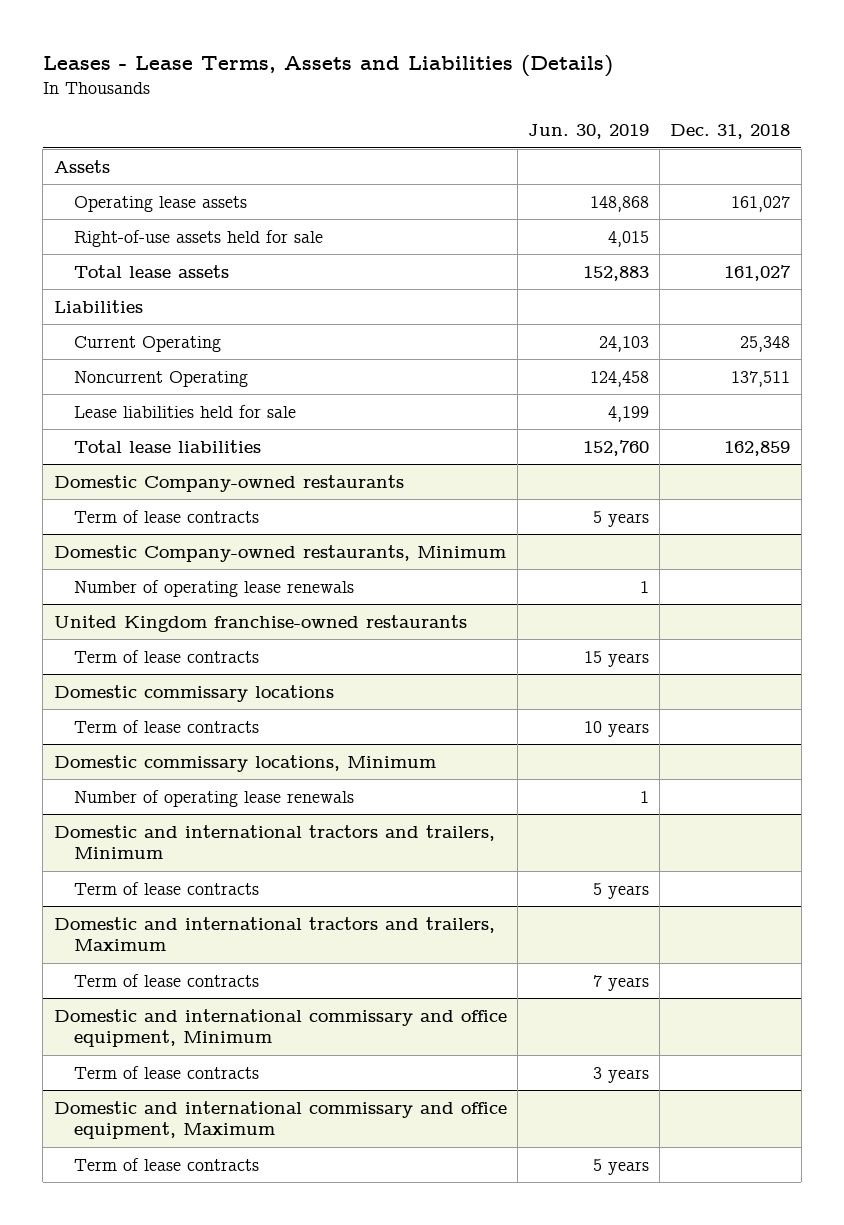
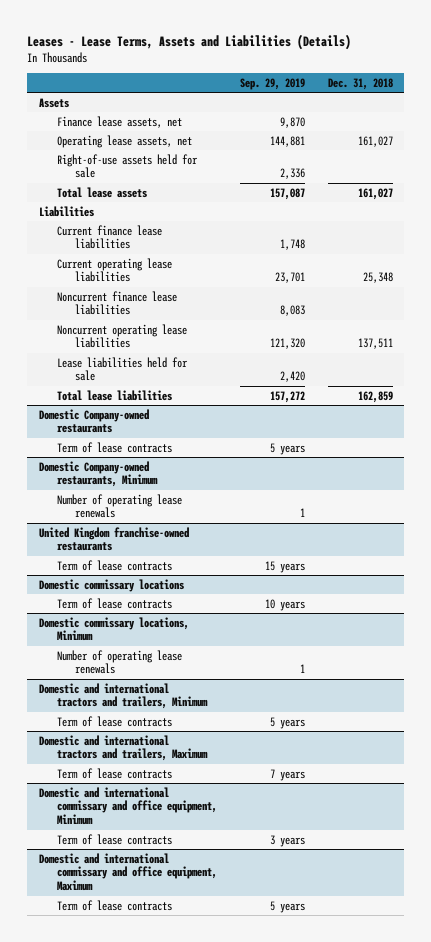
[527,124,649,140] Jun. 30, 2019 -> none
none -> [239,78,305,91] Sep. 29, 2019
none -> [56,115,182,128] Finance lease assets, net
[73,195,247,212] Operating lease assets -> [56,134,192,148] Operating lease assets, net
none -> [56,224,162,250] Current finance lease liabilities
[73,335,221,352] Current Operating -> [56,257,172,283] Current operating lease liabilities
none -> [56,290,177,316] Noncurrent finance lease liabilities
[73,370,248,387] Noncurrent Operating -> [56,323,187,349] Noncurrent operating lease liabilities

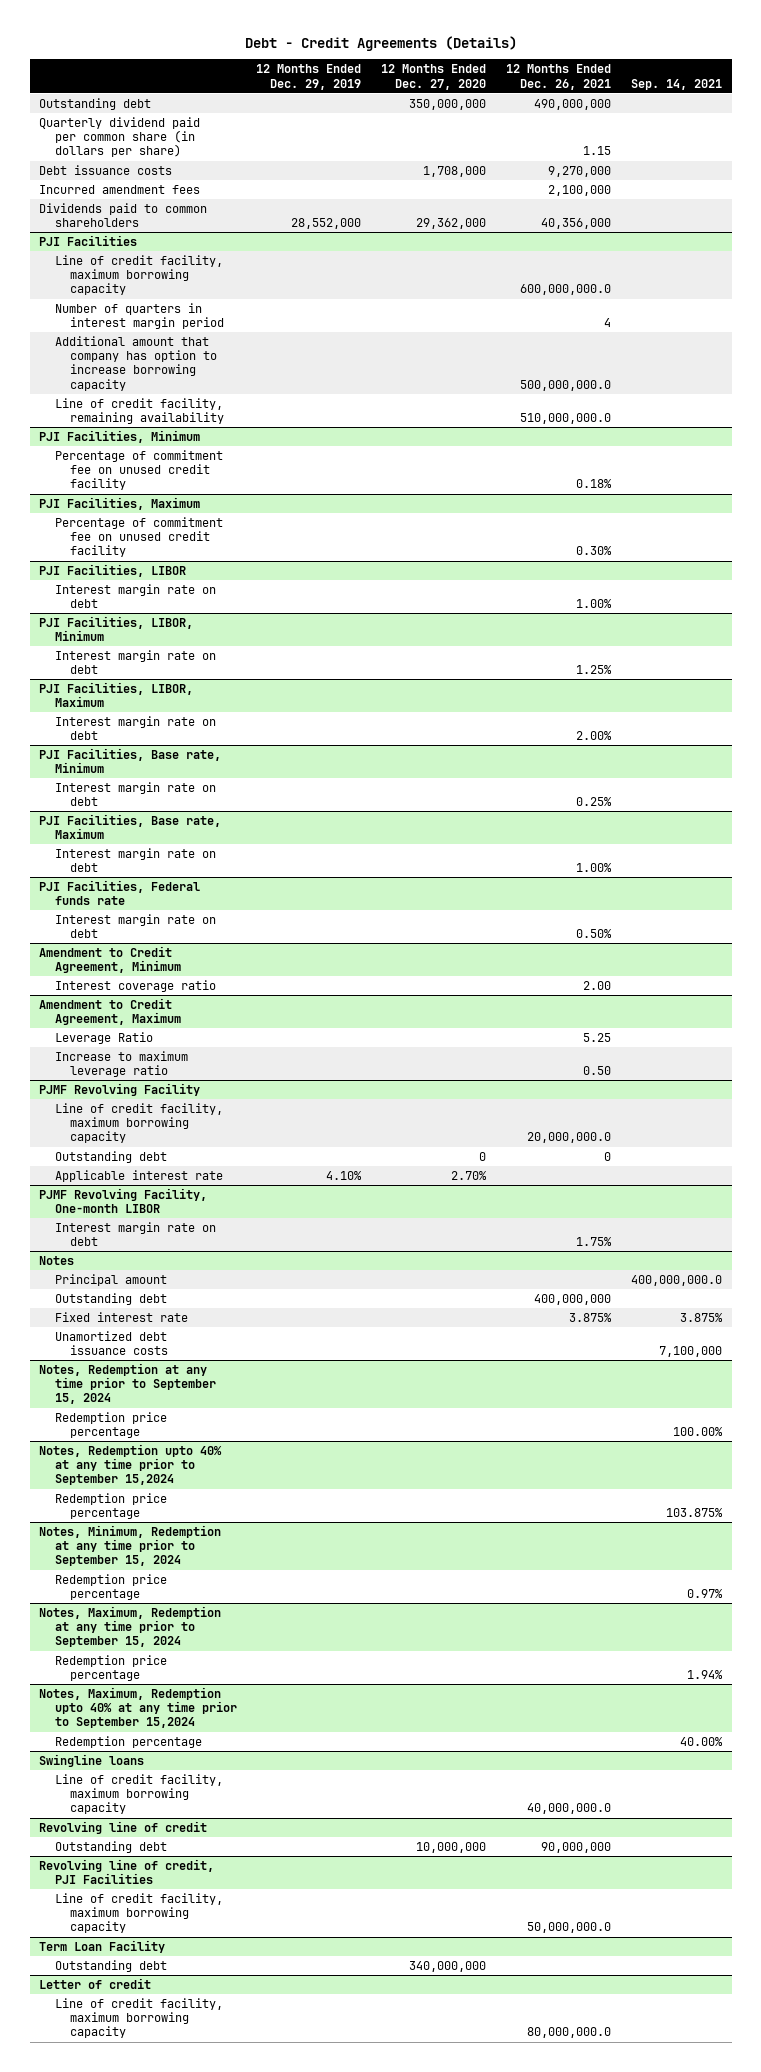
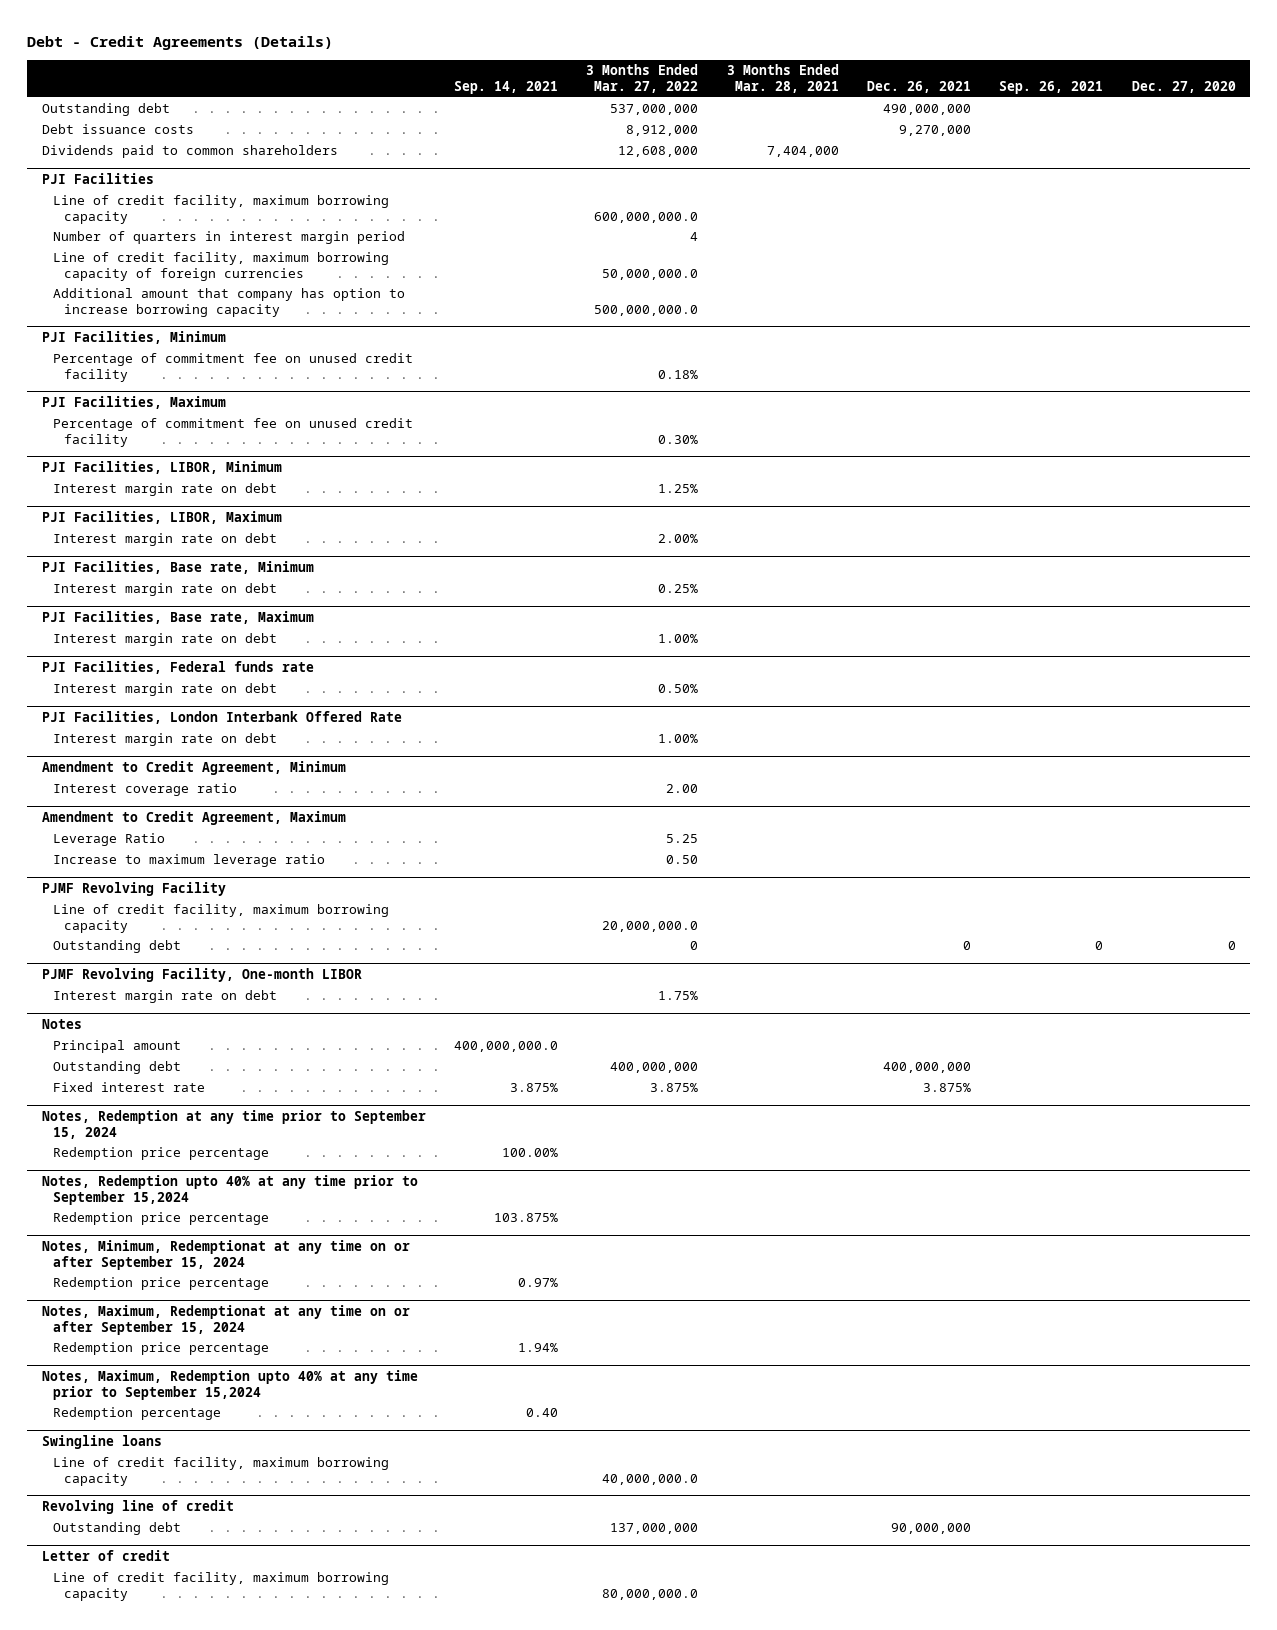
[256,64,362,90] 12 Months Ended Dec. 29, 2019 -> none
[381,64,487,90] 12 Months Ended Dec. 27, 2020 -> none
[505,64,611,90] 12 Months Ended Dec. 26, 2021 -> none
none -> [586,64,699,94] 3 Months Ended Mar. 27, 2022
none -> [726,64,839,94] 3 Months Ended Mar. 28, 2021
none -> [867,81,972,94] Dec. 26, 2021
none -> [999,81,1104,95] Sep. 26, 2021
none -> [1131,81,1236,94] Dec. 27, 2020
[39,116,201,158] Quarterly dividend paid per common share (in dollars per share) -> none
[39,184,201,194] Incurred amendment fees -> none
none -> [52,252,389,281] Line of credit facility, maximum borrowing capacity of foreign currencies
[54,397,224,425] Line of credit facility, remaining availability -> none
[39,563,187,577] PJI Facilities, LIBOR -> none
[54,583,216,609] Interest margin rate on debt -> none
none -> [41,710,402,724] PJI Facilities, London Interbank Offered Rate
none -> [52,733,277,747] Interest margin rate on debt
[54,1169,223,1182] Applicable interest rate -> none
[54,1330,168,1356] Unamortized debt issuance costs -> none
[39,1524,222,1567] Notes, Minimum, Redemption at any time prior to September 15, 2024 -> [41,1239,410,1270] Notes, Minimum, Redemptionat at any time on or after September 15, 2024
[39,1605,222,1648] Notes, Maximum, Redemption at any time prior to September 15, 2024 -> [41,1304,410,1335] Notes, Maximum, Redemptionat at any time on or after September 15, 2024
[679,1736,723,1746] 40.00% -> [525,1408,558,1418] 0.40
[39,1858,215,1885] Revolving line of credit, PJI Facilities -> none
[54,1892,223,1934] Line of credit facility, maximum borrowing capacity -> none
[39,1939,166,1953] Term Loan Facility -> none
[54,1959,167,1972] Outstanding debt -> none

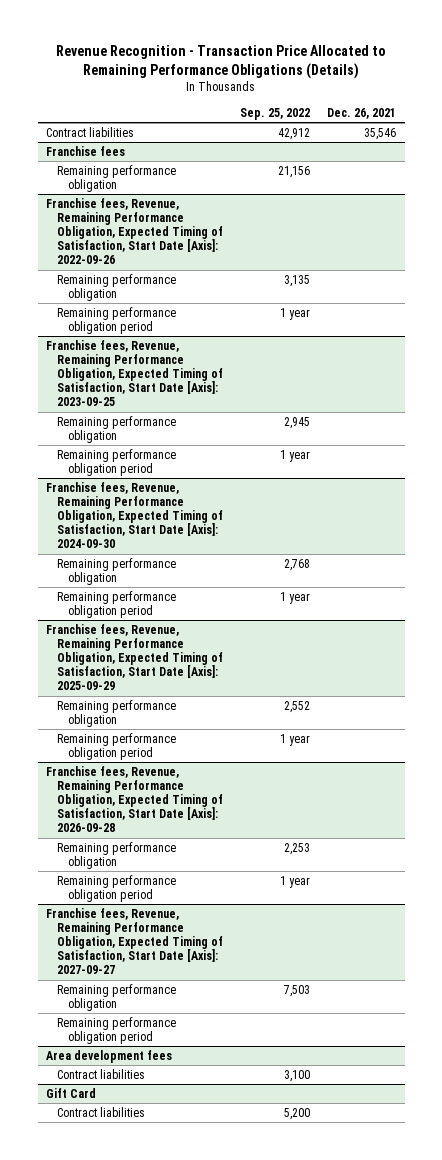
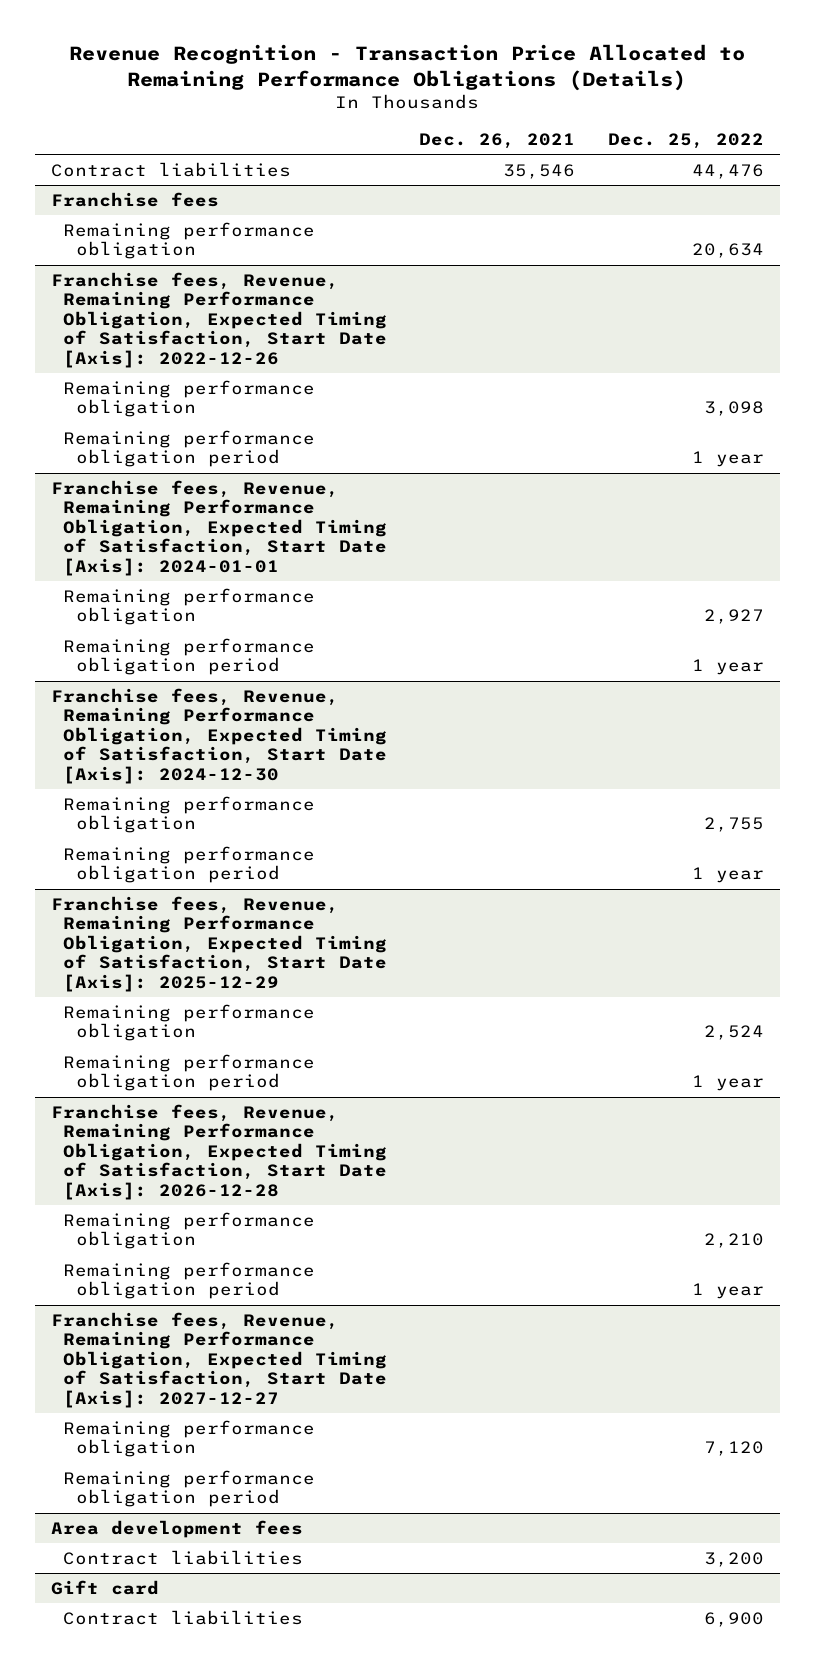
[240,108,311,121] Sep. 25, 2022 -> none
none -> [607,133,764,150] Dec. 25, 2022
[46,197,224,265] Franchise fees, Revenue, Remaining Performance Obligation, Expected Timing of Satisfaction, Start Date [Axis]: 2022-09-26 -> [50,271,388,368] Franchise fees, Revenue, Remaining Performance Obligation, Expected Timing of Satisfaction, Start Date [Axis]: 2022-12-26
[46,339,224,407] Franchise fees, Revenue, Remaining Performance Obligation, Expected Timing of Satisfaction, Start Date [Axis]: 2023-09-25 -> [50,479,388,576] Franchise fees, Revenue, Remaining Performance Obligation, Expected Timing of Satisfaction, Start Date [Axis]: 2024-01-01
[46,481,224,549] Franchise fees, Revenue, Remaining Performance Obligation, Expected Timing of Satisfaction, Start Date [Axis]: 2024-09-30 -> [50,687,388,784] Franchise fees, Revenue, Remaining Performance Obligation, Expected Timing of Satisfaction, Start Date [Axis]: 2024-12-30
[46,623,224,691] Franchise fees, Revenue, Remaining Performance Obligation, Expected Timing of Satisfaction, Start Date [Axis]: 2025-09-29 -> [50,895,388,992] Franchise fees, Revenue, Remaining Performance Obligation, Expected Timing of Satisfaction, Start Date [Axis]: 2025-12-29
[46,765,224,833] Franchise fees, Revenue, Remaining Performance Obligation, Expected Timing of Satisfaction, Start Date [Axis]: 2026-09-28 -> [50,1103,388,1200] Franchise fees, Revenue, Remaining Performance Obligation, Expected Timing of Satisfaction, Start Date [Axis]: 2026-12-28
[46,907,224,975] Franchise fees, Revenue, Remaining Performance Obligation, Expected Timing of Satisfaction, Start Date [Axis]: 2027-09-27 -> [50,1311,388,1408] Franchise fees, Revenue, Remaining Performance Obligation, Expected Timing of Satisfaction, Start Date [Axis]: 2027-12-27
[46,1087,97,1098] Gift Card -> [50,1579,159,1595] Gift card

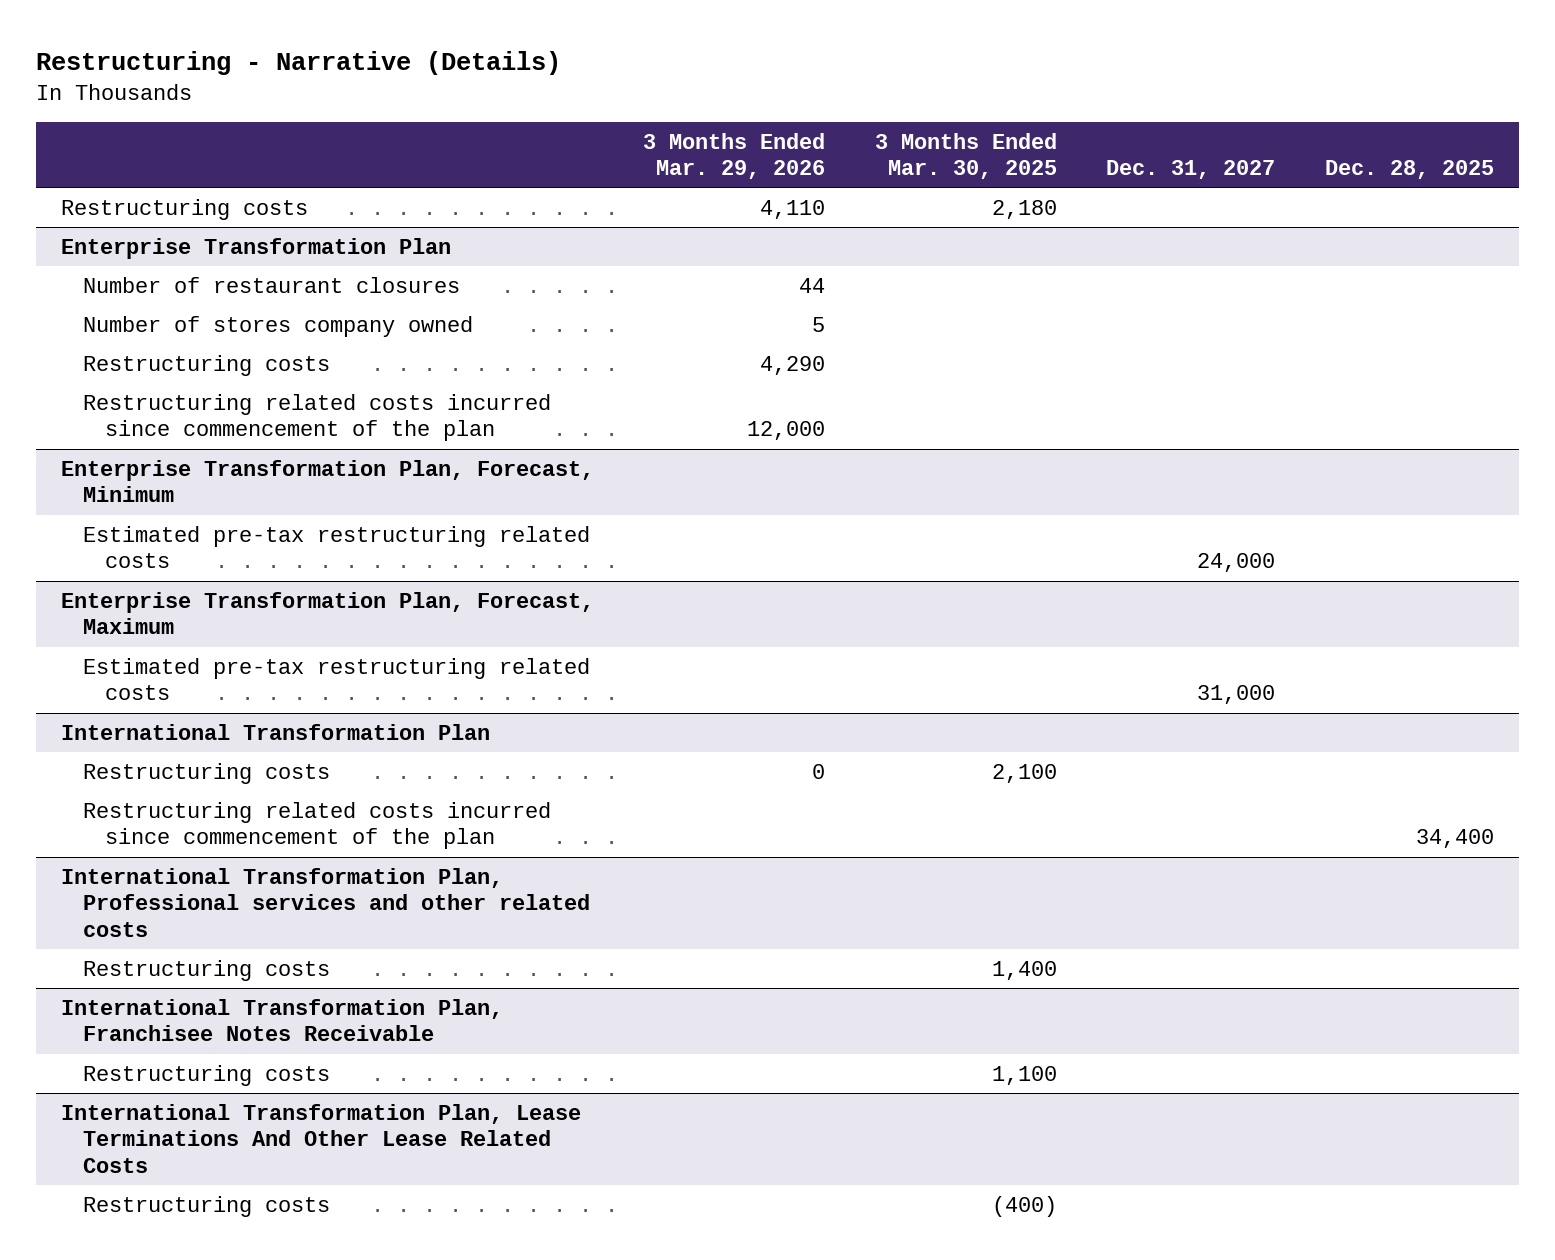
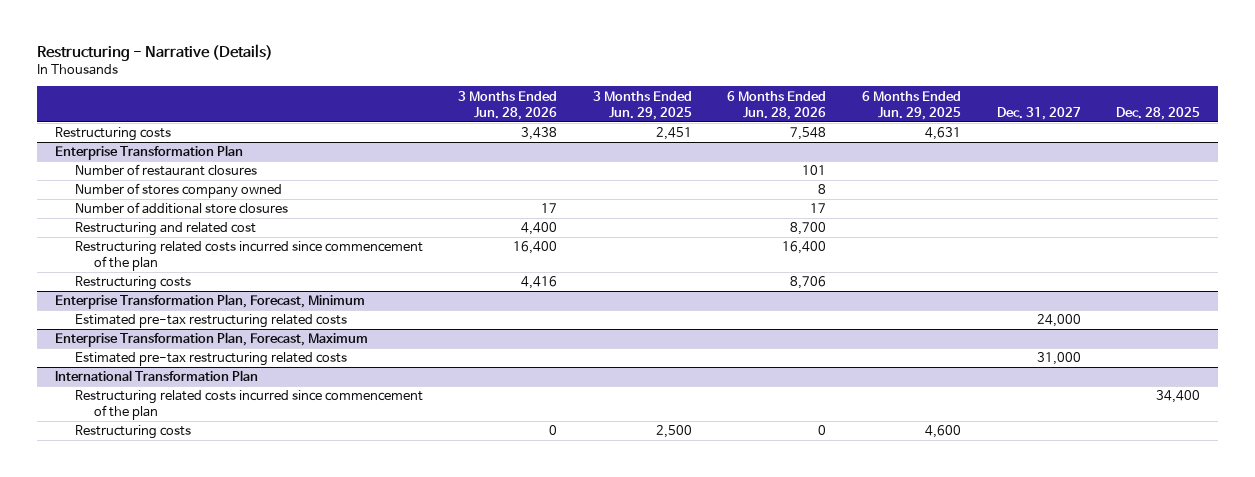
[643,132,826,180] 3 Months Ended Mar. 29, 2026 -> none
[874,132,1057,180] 3 Months Ended Mar. 30, 2025 -> none
none -> [458,90,558,120] 3 Months Ended Jun. 28, 2026
none -> [592,90,692,120] 3 Months Ended Jun. 29, 2025
none -> [727,90,827,120] 6 Months Ended Jun. 28, 2026
none -> [861,90,961,120] 6 Months Ended Jun. 29, 2025
none -> [74,202,288,215] Number of additional store closures
none -> [74,222,256,237] Restructuring and related cost
[83,354,331,376] Restructuring costs -> [74,276,191,291] Restructuring costs
[60,867,591,937] International Transformation Plan, Professional services and other related costs -> none
[83,959,331,981] Restructuring costs -> none
[60,998,503,1042] International Transformation Plan, Franchisee Notes Receivable -> none
[83,1064,331,1086] Restructuring costs -> none
[60,1103,581,1173] International Transformation Plan, Lease Terminations And Other Lease Related Costs -> none
[83,1195,331,1217] Restructuring costs -> none
[83,762,331,784] Restructuring costs -> [74,425,191,440] Restructuring costs

